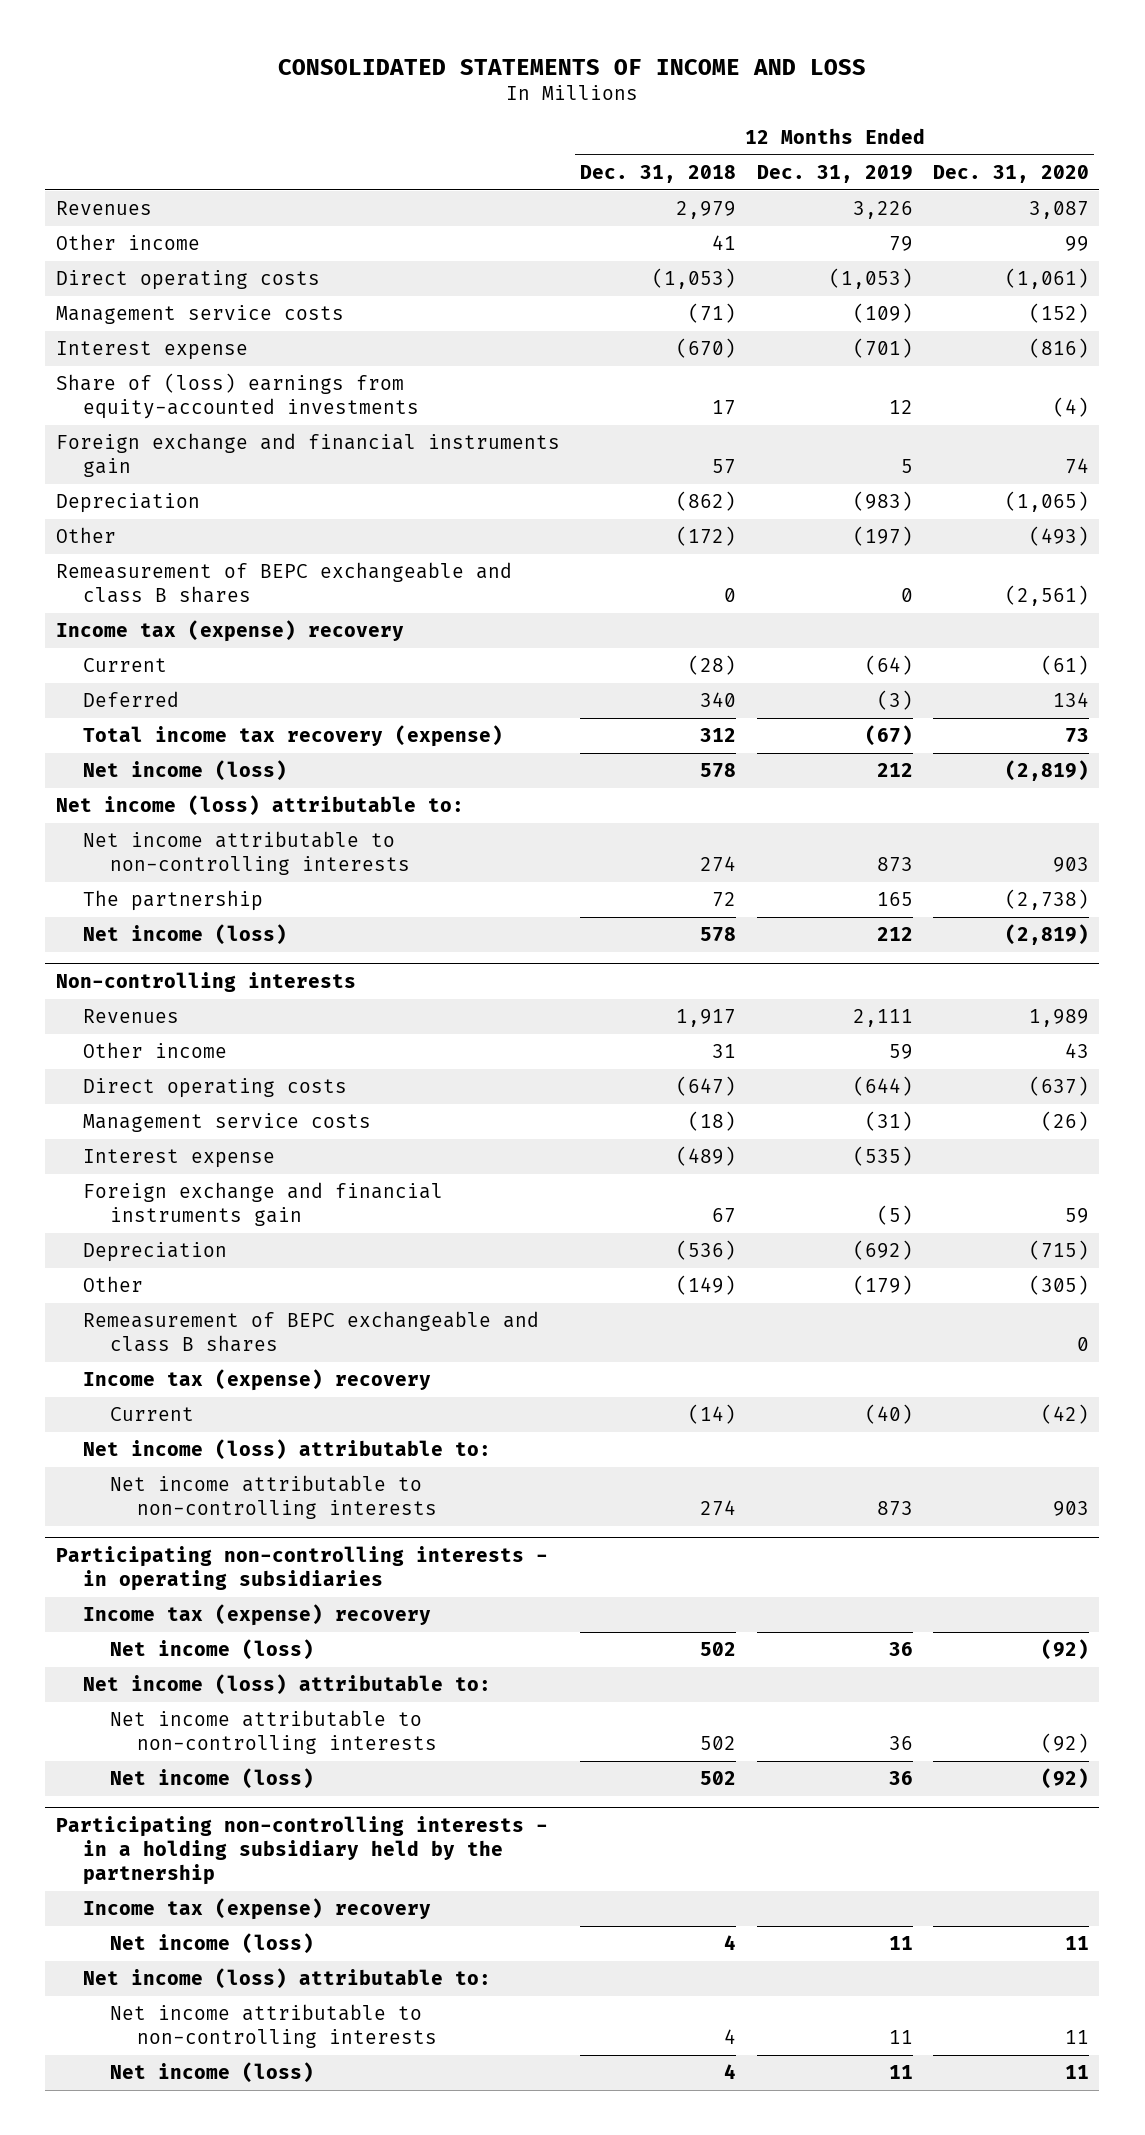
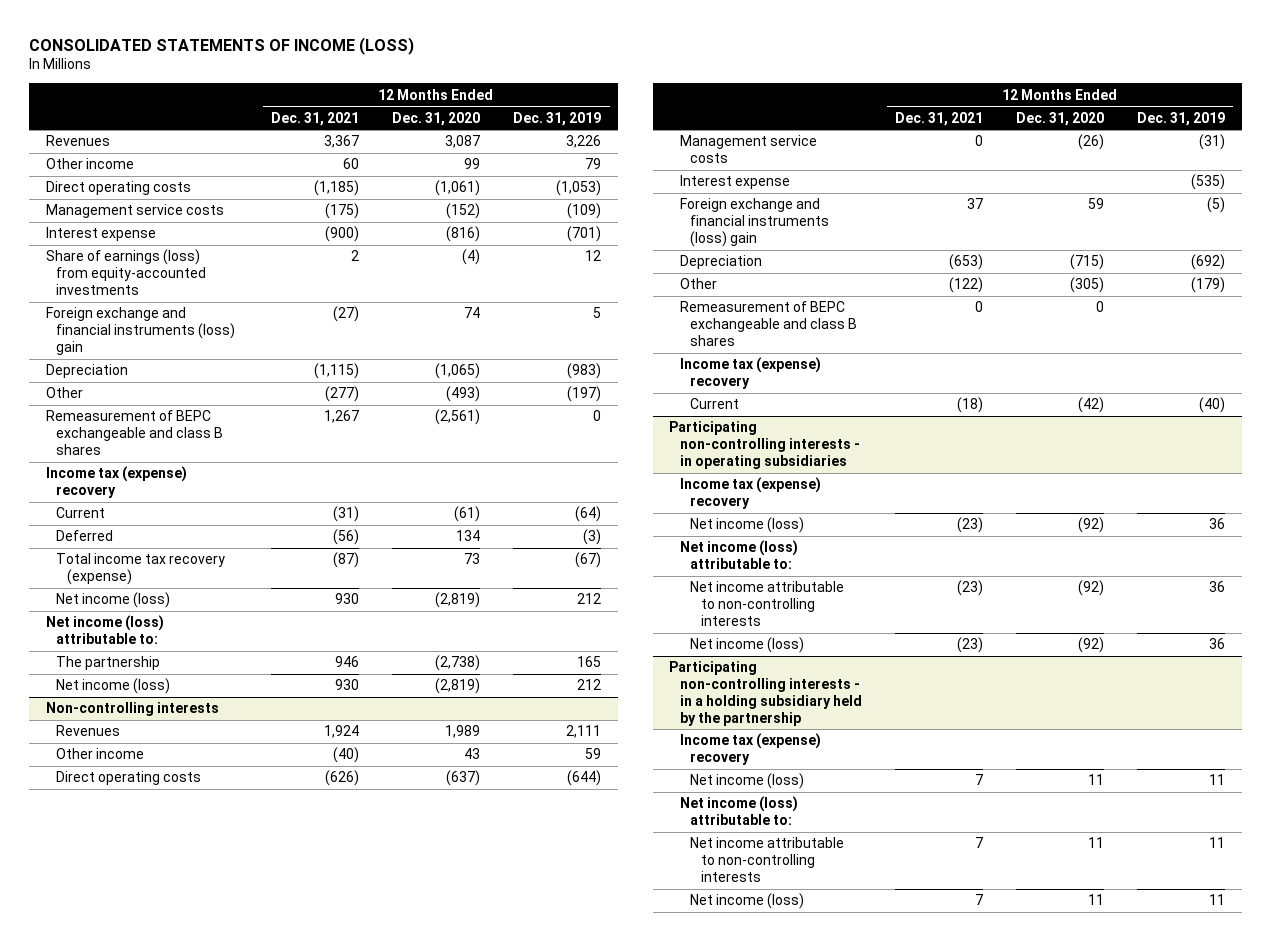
[278,58,867,75] CONSOLIDATED STATEMENTS OF INCOME AND LOSS -> [28,36,414,55] CONSOLIDATED STATEMENTS OF INCOME (LOSS)
[580,164,737,183] Dec. 31, 2018 -> none
none -> [271,111,360,126] Dec. 31, 2021
[55,373,419,420] Share of (loss) earnings from equity-accounted investments -> [45,249,207,295] Share of earnings (loss) from equity-accounted investments
[55,433,560,478] Foreign exchange and financial instruments gain -> [45,307,236,355] Foreign exchange and financial instruments (loss) gain
[82,831,411,876] Net income attributable to non-controlling interests -> none
[82,1182,443,1227] Foreign exchange and financial instruments gain -> [679,198,830,247] Foreign exchange and financial instruments (loss) gain
[82,1439,491,1461] Net income (loss) attributable to: -> none
[110,1475,438,1520] Net income attributable to non-controlling interests -> none

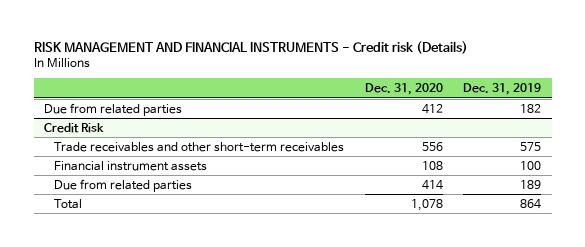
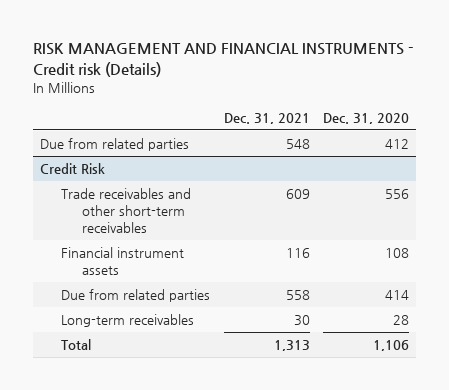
[463,83,542,96] Dec. 31, 2019 -> none
none -> [223,113,310,125] Dec. 31, 2021
none -> [60,314,194,328] Long-term receivables
[410,198,443,211] 1,078 -> [373,340,410,352] 1,106

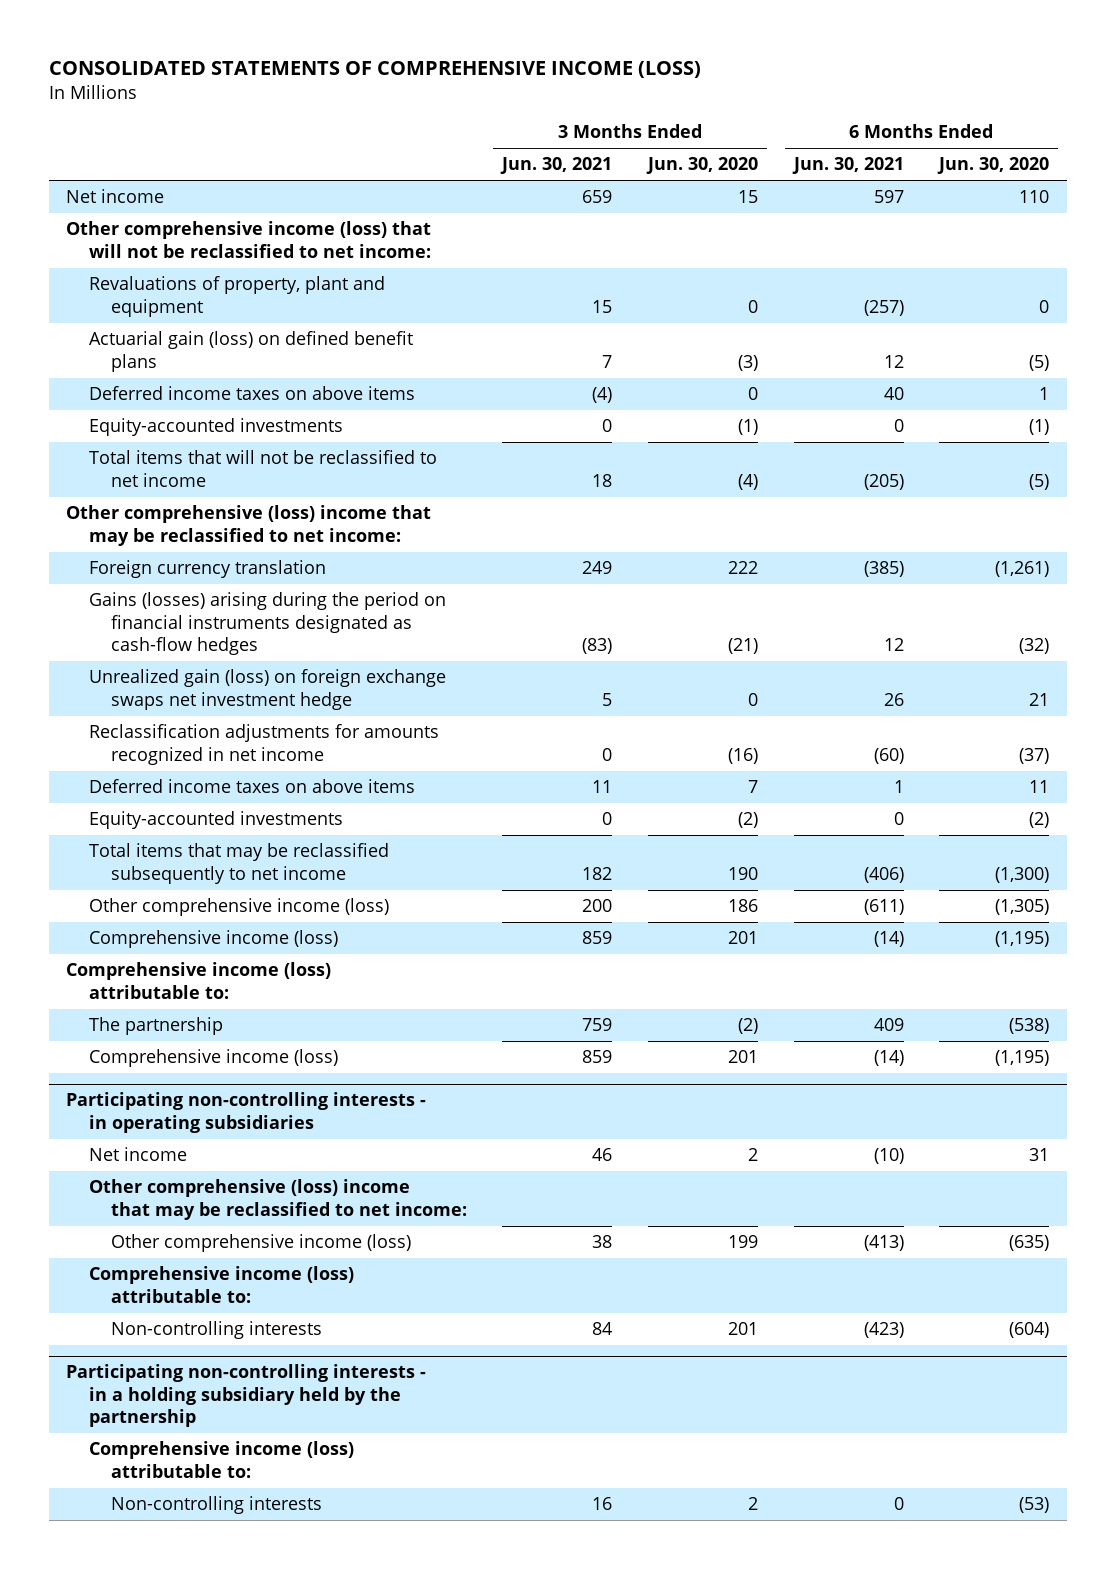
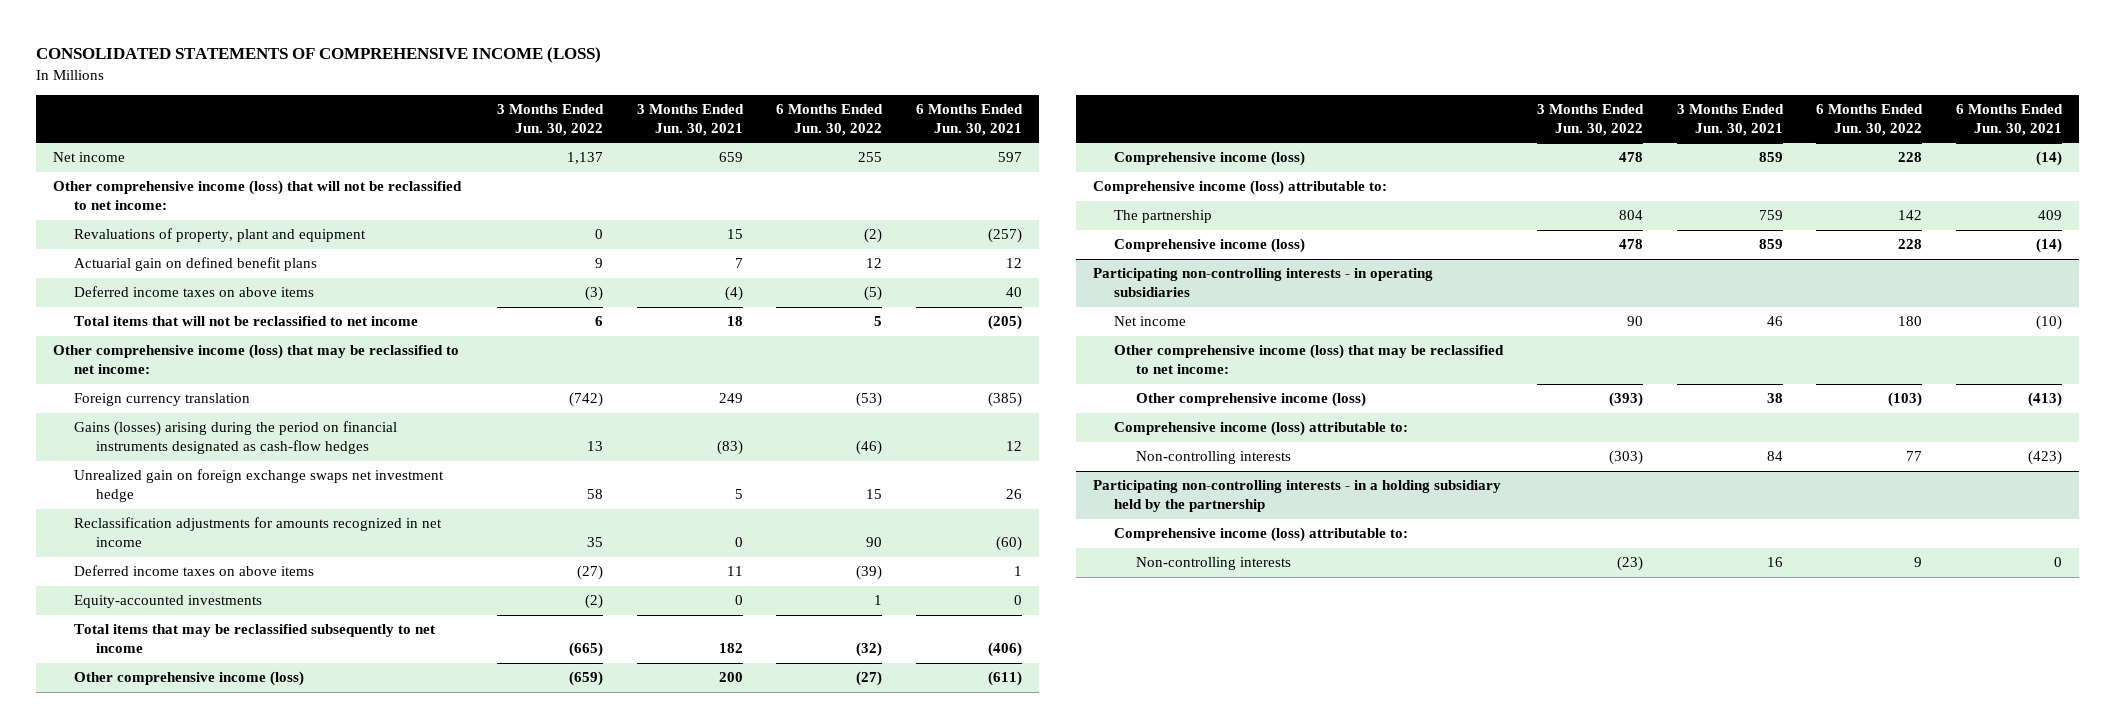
[645,157,758,175] Jun. 30, 2020 -> none
[937,157,1050,175] Jun. 30, 2020 -> none
none -> [497,103,605,136] 3 Months Ended Jun. 30, 2022
none -> [776,103,884,136] 6 Months Ended Jun. 30, 2022
[88,331,413,372] Actuarial gain (loss) on defined benefit plans -> [74,257,318,272] Actuarial gain on defined benefit plans
[88,418,343,437] Equity-accounted investments -> none
[66,505,432,546] Other comprehensive (loss) income that may be reclassified to net income: -> [53,344,460,375] Other comprehensive income (loss) that may be reclassified to net income:
[88,669,446,710] Unrealized gain (loss) on foreign exchange swaps net investment hedge -> [74,469,445,503] Unrealized gain on foreign exchange swaps net investment hedge
[88,1179,467,1220] Other comprehensive (loss) income that may be reclassified to net income: -> [1114,344,1505,375] Other comprehensive income (loss) that may be reclassified to net income:

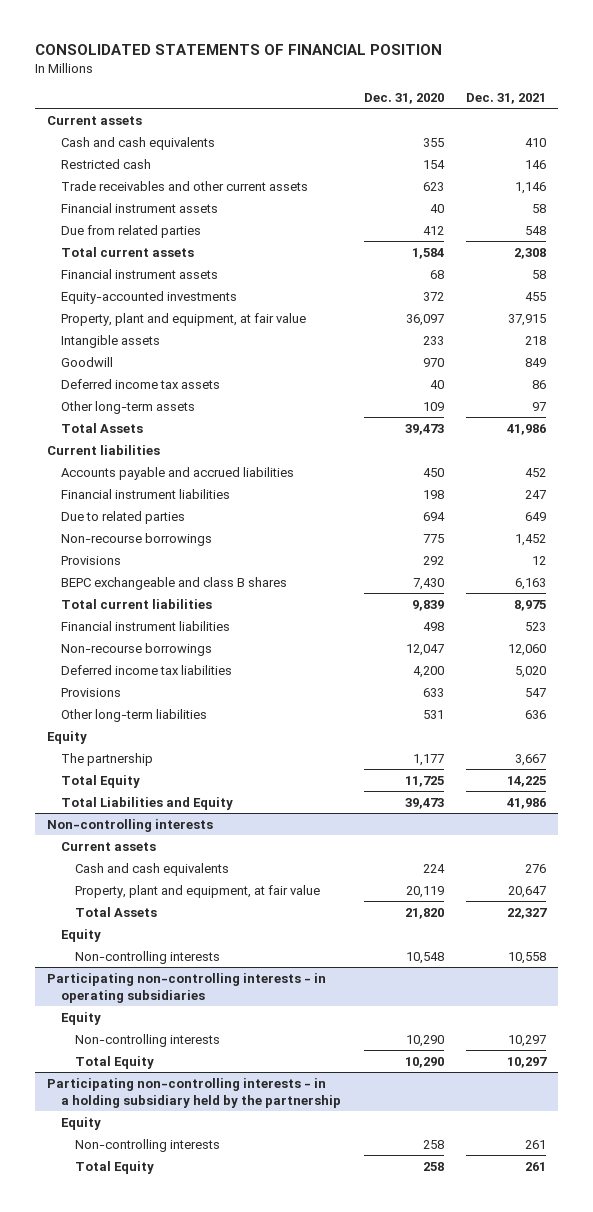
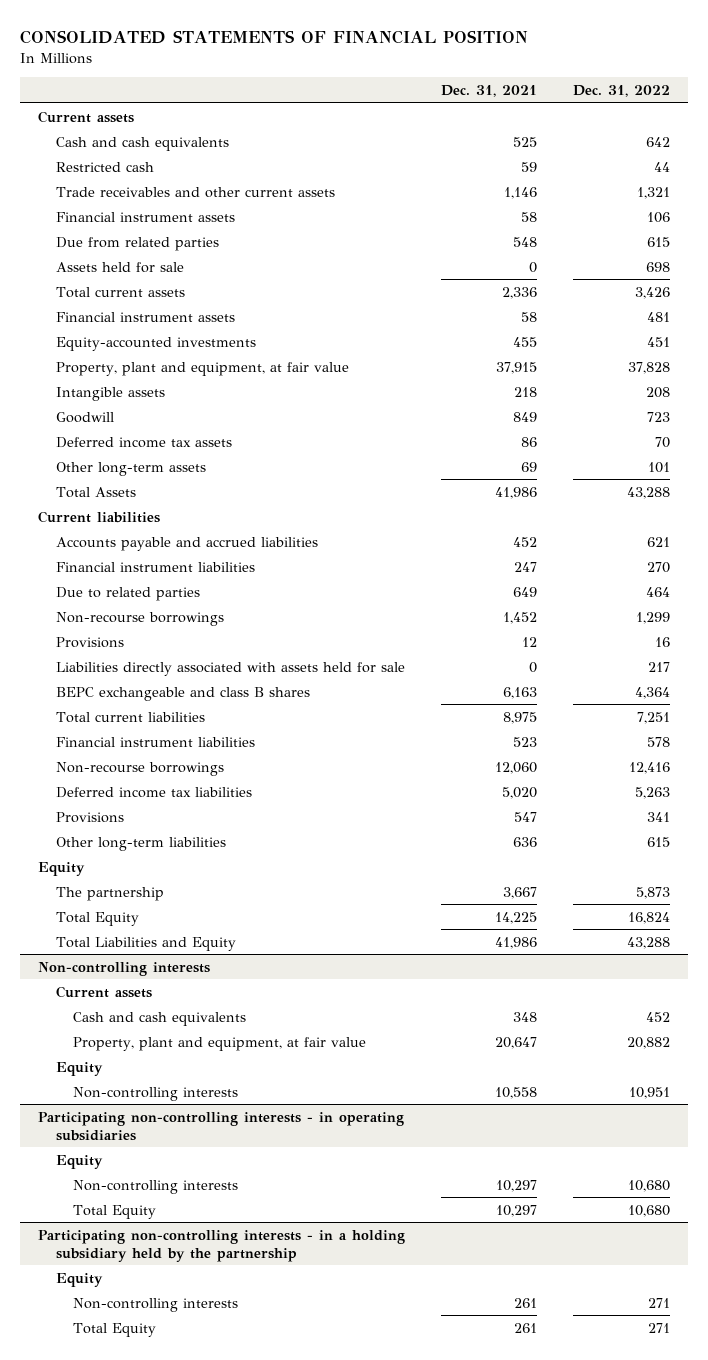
[363,92,444,104] Dec. 31, 2020 -> none
none -> [573,85,671,98] Dec. 31, 2022
[525,137,547,147] 410 -> [513,136,538,147] 525
[525,159,547,169] 146 -> [521,161,538,172] 59
none -> [55,261,184,273] Assets held for sale
[514,247,547,259] 2,308 -> [502,286,538,299] 2,336
[532,401,547,411] 97 -> [521,461,538,472] 69
none -> [55,661,405,676] Liabilities directly associated with assets held for sale
[525,863,547,873] 276 -> [513,1011,538,1022] 348
[74,906,157,917] Total Assets -> none

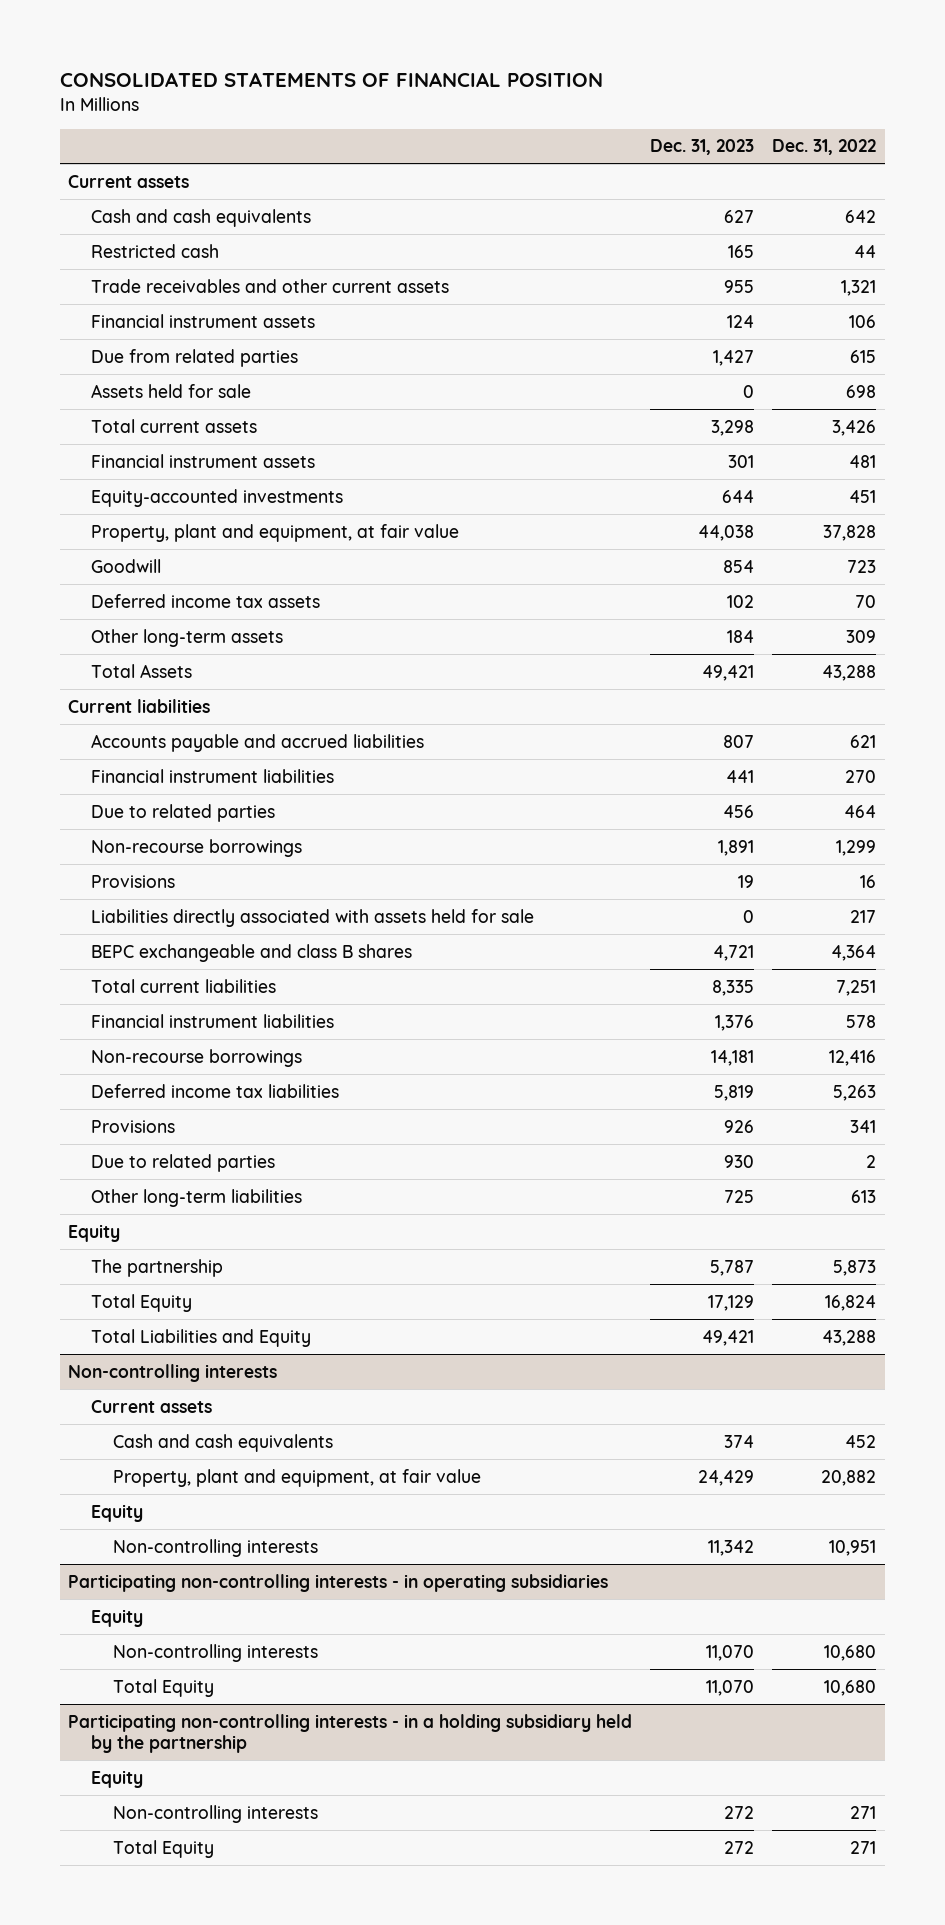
[441,85,538,98] Dec. 31, 2021 -> none
none -> [650,139,755,156] Dec. 31, 2023
[55,386,165,401] Intangible assets -> none
[648,461,671,473] 101 -> [846,629,877,643] 309
none -> [90,1153,275,1172] Due to related parties
[647,836,671,847] 615 -> [851,1189,877,1203] 613

